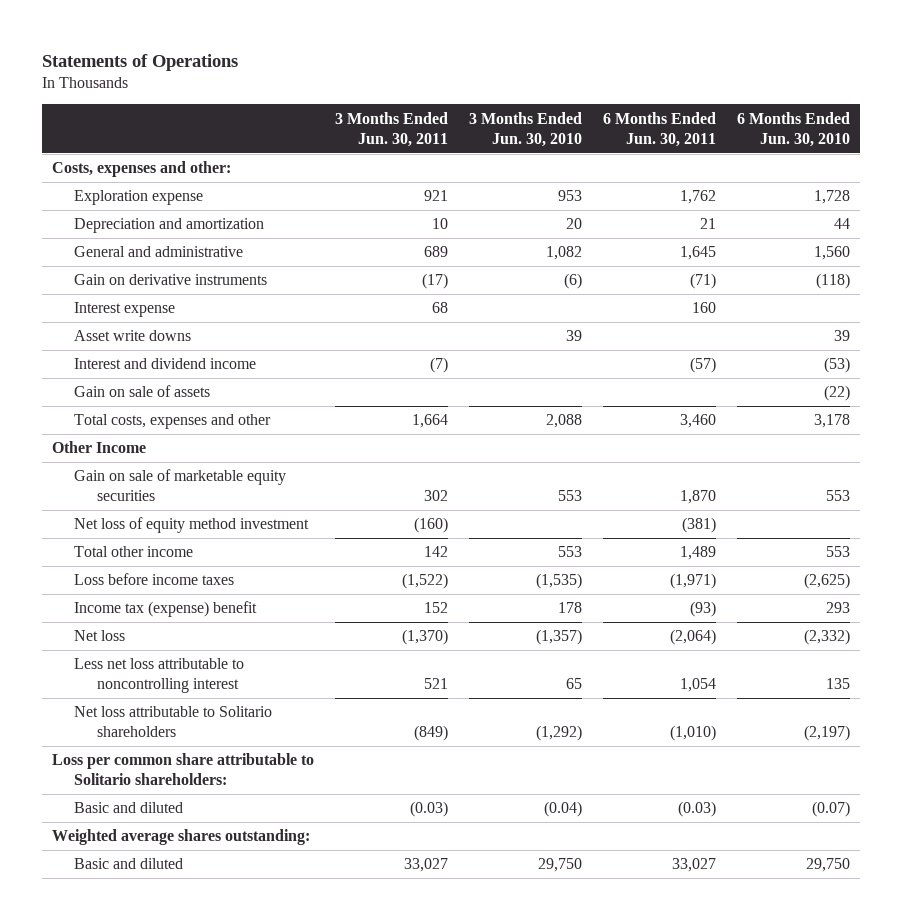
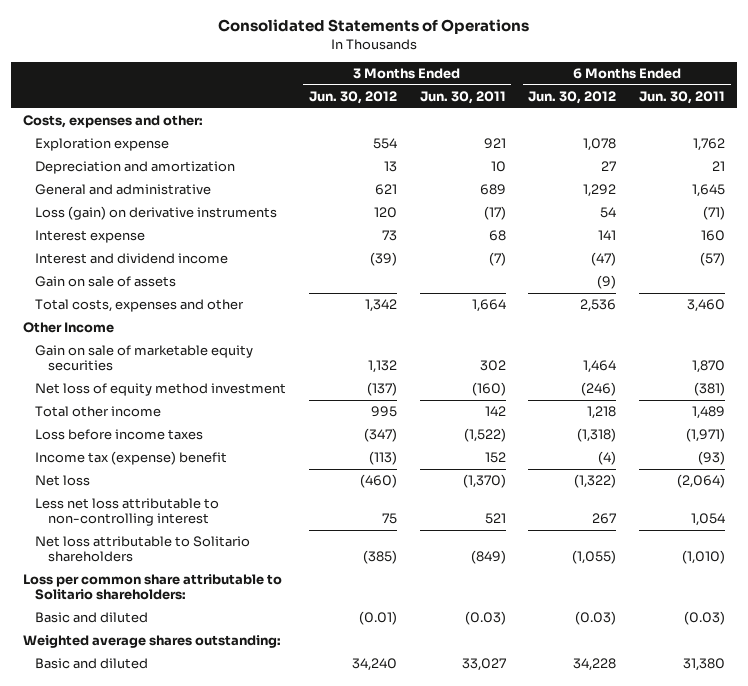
[41,53,238,71] Statements of Operations -> [217,19,529,35] Consolidated Statements of Operations
[468,111,582,147] 3 Months Ended Jun. 30, 2010 -> none
[736,111,850,147] 6 Months Ended Jun. 30, 2010 -> none
none -> [308,90,397,104] Jun. 30, 2012
none -> [528,90,617,104] Jun. 30, 2012
[74,274,268,286] Gain on derivative instruments -> [35,206,278,221] Loss (gain) on derivative instruments
[74,330,192,342] Asset write downs -> none
[74,658,245,694] Less net loss attributable to noncontrolling interest -> [35,498,220,527] Less net loss attributable to non-controlling interest
[671,858,716,873] 33,027 -> [683,658,726,672] 31,380

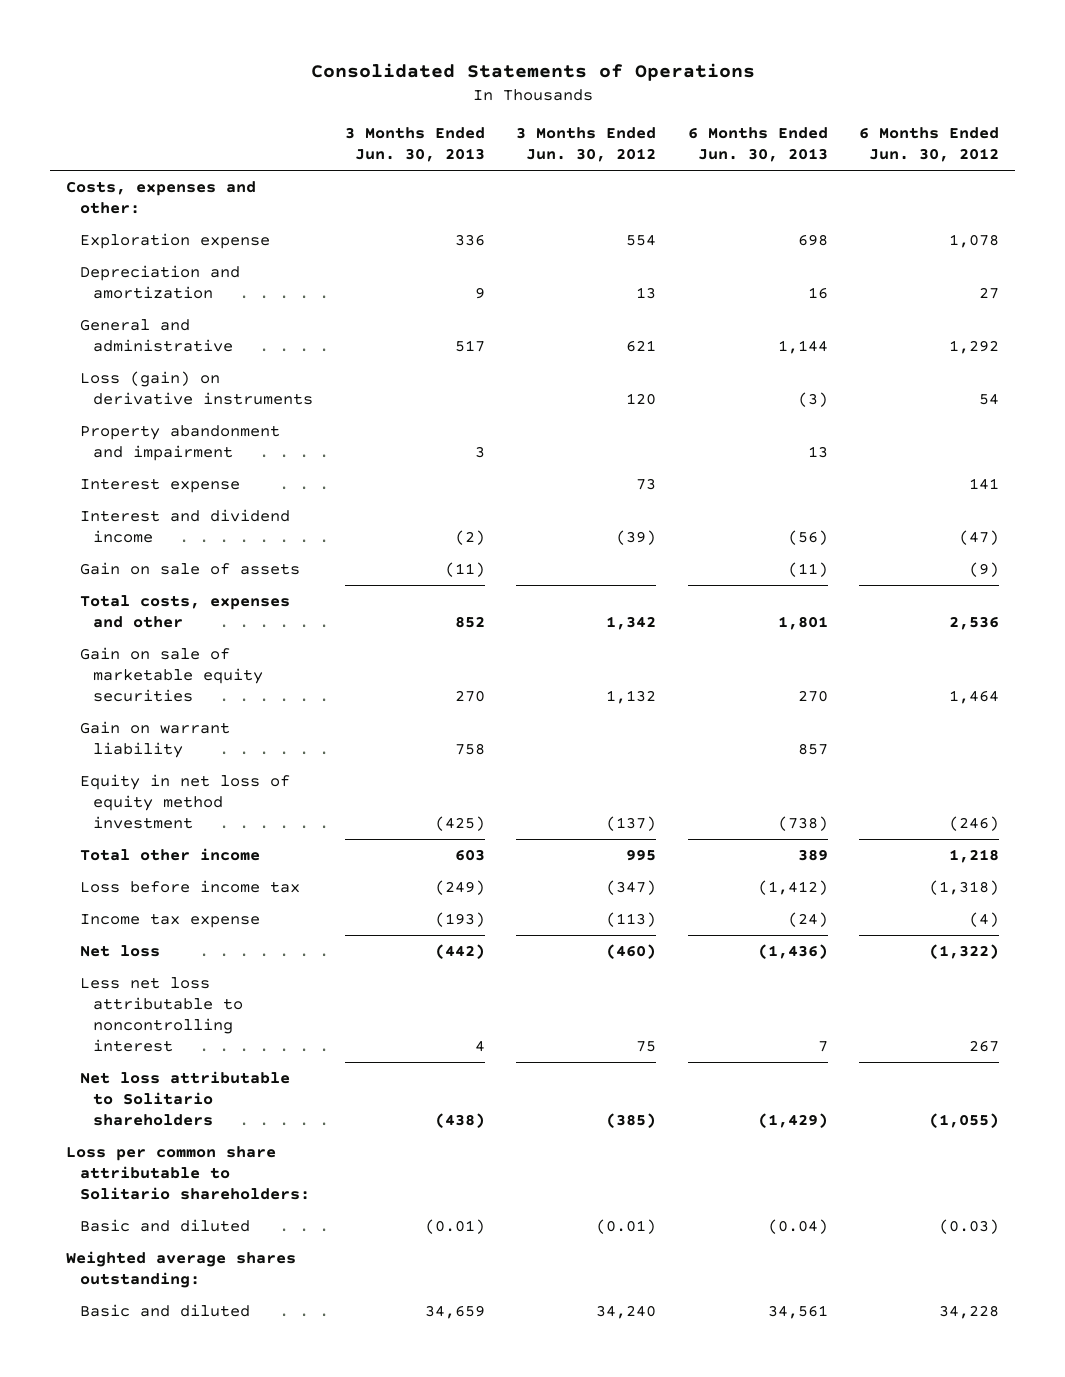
[419,90,506,104] Jun. 30, 2011 -> none
[639,90,726,104] Jun. 30, 2011 -> none
none -> [344,127,485,163] 3 Months Ended Jun. 30, 2013
none -> [687,127,828,163] 6 Months Ended Jun. 30, 2013
none -> [79,424,280,462] Property abandonment and impairment
[22,322,114,334] Other Income -> none
none -> [79,720,230,759] Gain on warrant liability
[35,383,287,397] Net loss of equity method investment -> [79,773,290,830] Equity in net loss of equity method investment
[35,429,204,441] Loss before income taxes -> [79,879,300,893] Loss before income tax
[35,451,228,466] Income tax (expense) benefit -> [79,912,260,928] Income tax expense
[35,498,220,527] Less net loss attributable to non-controlling interest -> [79,976,244,1053] Less net loss attributable to noncontrolling interest

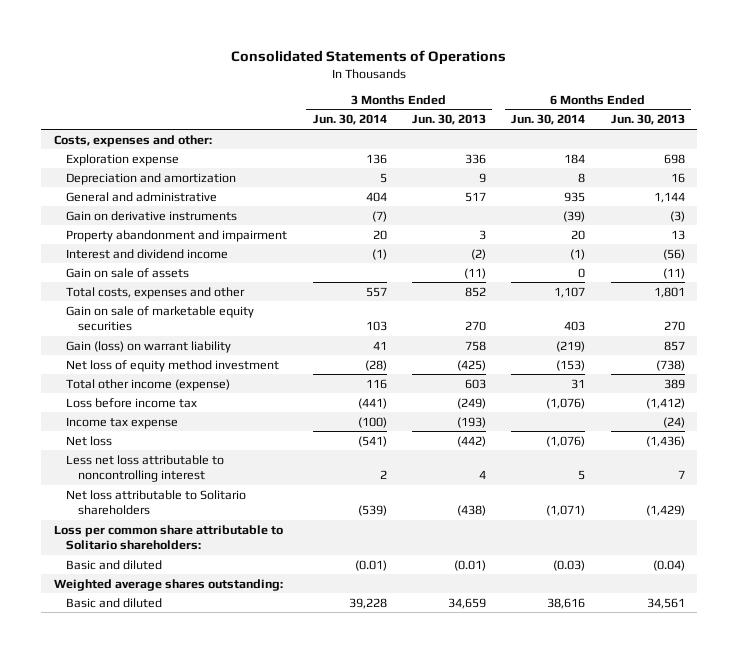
[516,127,657,163] 3 Months Ended Jun. 30, 2012 -> none
[859,127,1000,163] 6 Months Ended Jun. 30, 2012 -> none
none -> [312,114,387,126] Jun. 30, 2014
none -> [511,114,586,126] Jun. 30, 2014
[79,370,314,406] Loss (gain) on derivative instruments -> [66,210,238,221] Gain on derivative instruments
[79,477,240,493] Interest expense -> none
[79,720,230,759] Gain on warrant liability -> [66,340,232,353] Gain (loss) on warrant liability
[79,773,290,830] Equity in net loss of equity method investment -> [66,359,280,372] Net loss of equity method investment
[79,847,260,861] Total other income -> [66,378,231,391] Total other income (expense)

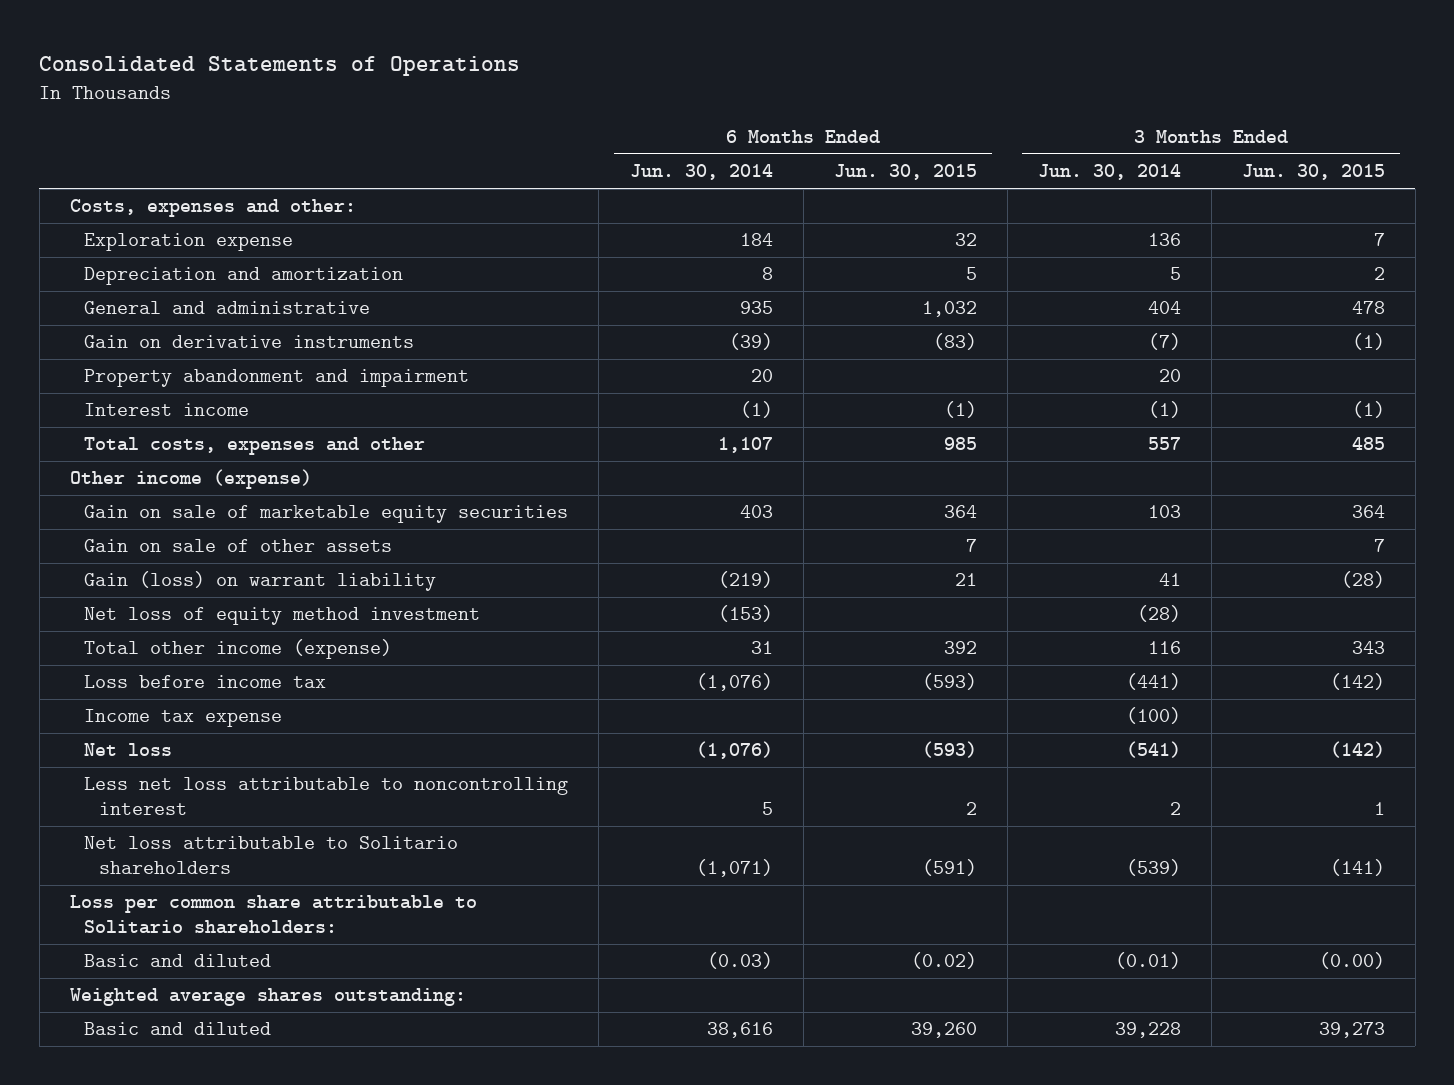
[411,114,486,126] Jun. 30, 2013 -> none
[610,114,685,126] Jun. 30, 2013 -> none
none -> [833,164,977,181] Jun. 30, 2015
none -> [1241,164,1385,181] Jun. 30, 2015
[66,267,190,278] Gain on sale of assets -> none
[66,248,229,259] Interest and dividend income -> [84,403,250,417] Interest income
none -> [69,469,312,490] Other income (expense)
none -> [84,539,393,553] Gain on sale of other assets

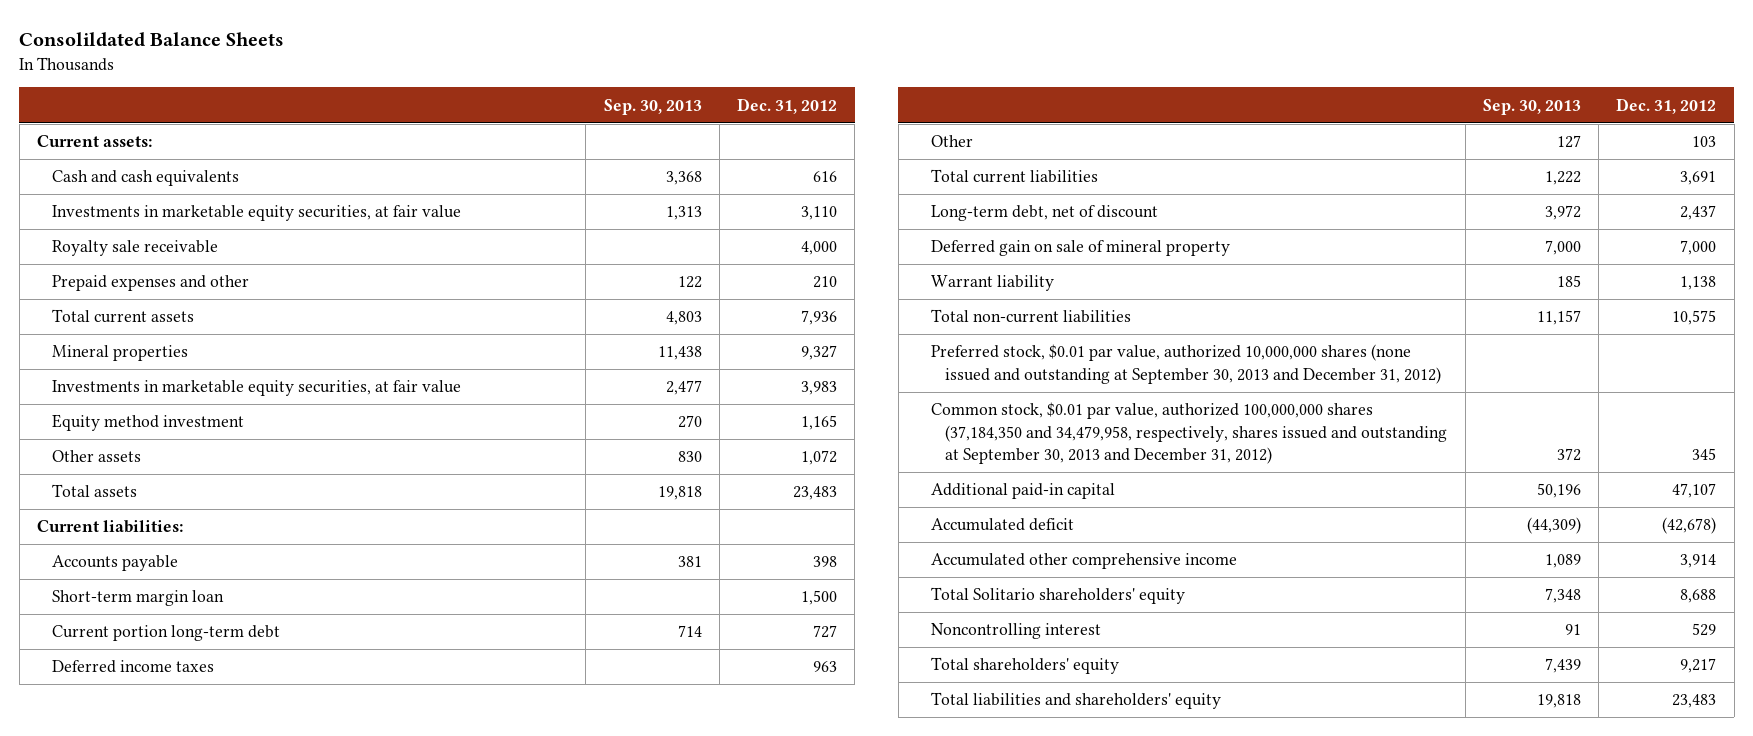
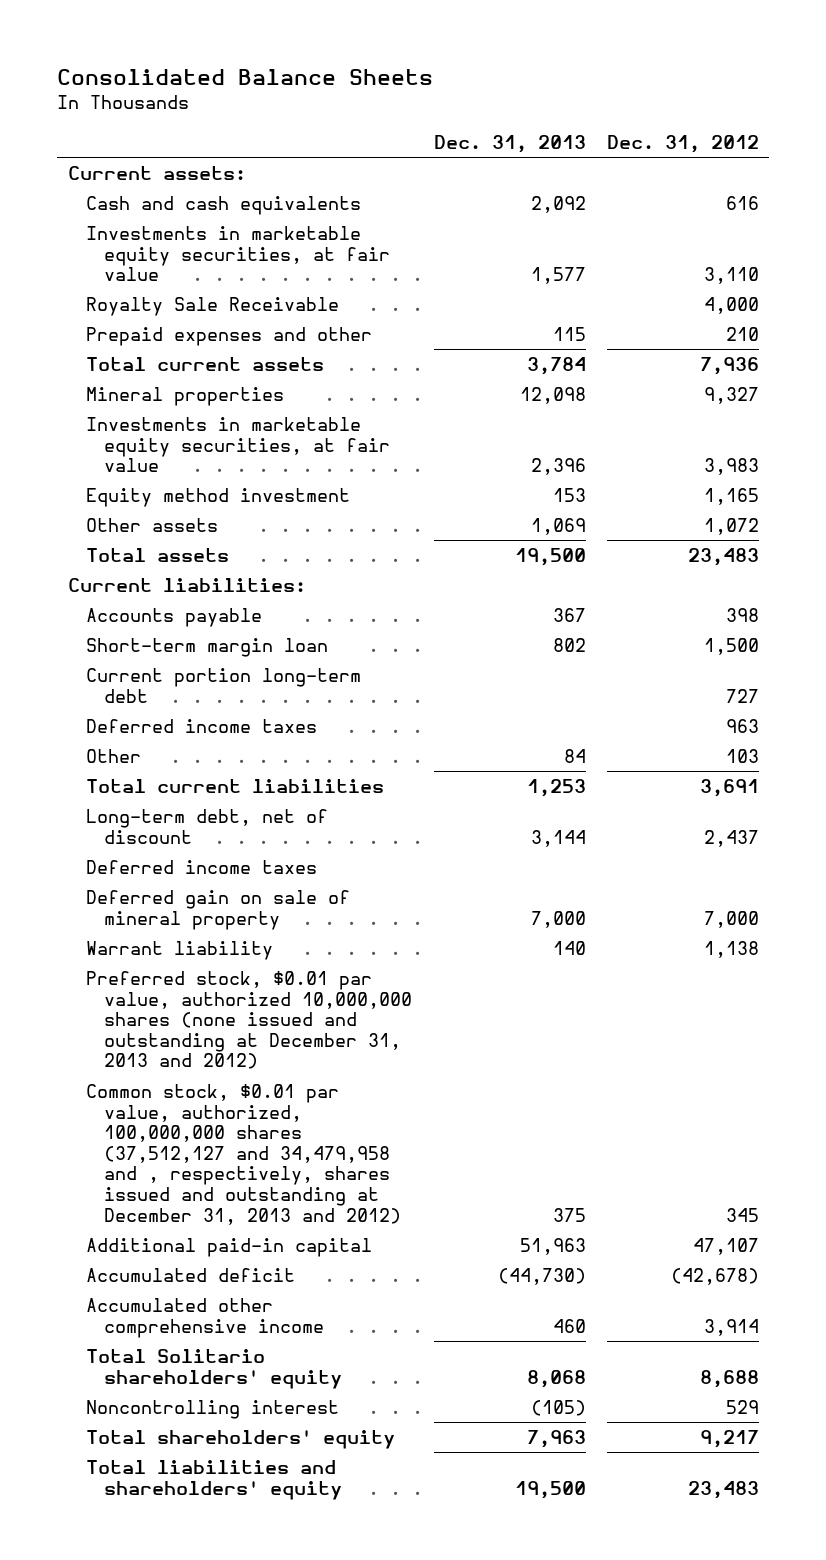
[19,32,285,48] Consolildated Balance Sheets -> [57,69,434,86] Consolidated Balance Sheets
[603,98,702,115] Sep. 30, 2013 -> none
none -> [433,135,586,154] Dec. 31, 2013
[51,240,218,257] Royalty sale receivable -> [86,296,340,316] Royalty Sale Receivable
none -> [86,859,318,874] Deferred income taxes
[930,309,1131,324] Total non-current liabilities -> none
[930,344,1442,384] Preferred stock, $0.01 par value, authorized 10,000,000 shares (none issued and outstanding at September 30, 2013 and December 31, 2012) -> [86,970,413,1070] Preferred stock, $0.01 par value, authorized 10,000,000 shares (none issued and outstanding at December 31, 2013 and 2012)
[930,402,1448,465] Common stock, $0.01 par value, authorized 100,000,000 shares (37,184,350 and 34,479,958, respectively, shares issued and outstanding at September 30, 2013 and December 31, 2012) -> [86,1083,402,1225] Common stock, $0.01 par value, authorized, 100,000,000 shares (37,512,127 and 34,479,958 and , respectively, shares issued and outstanding at December 31, 2013 and 2012)

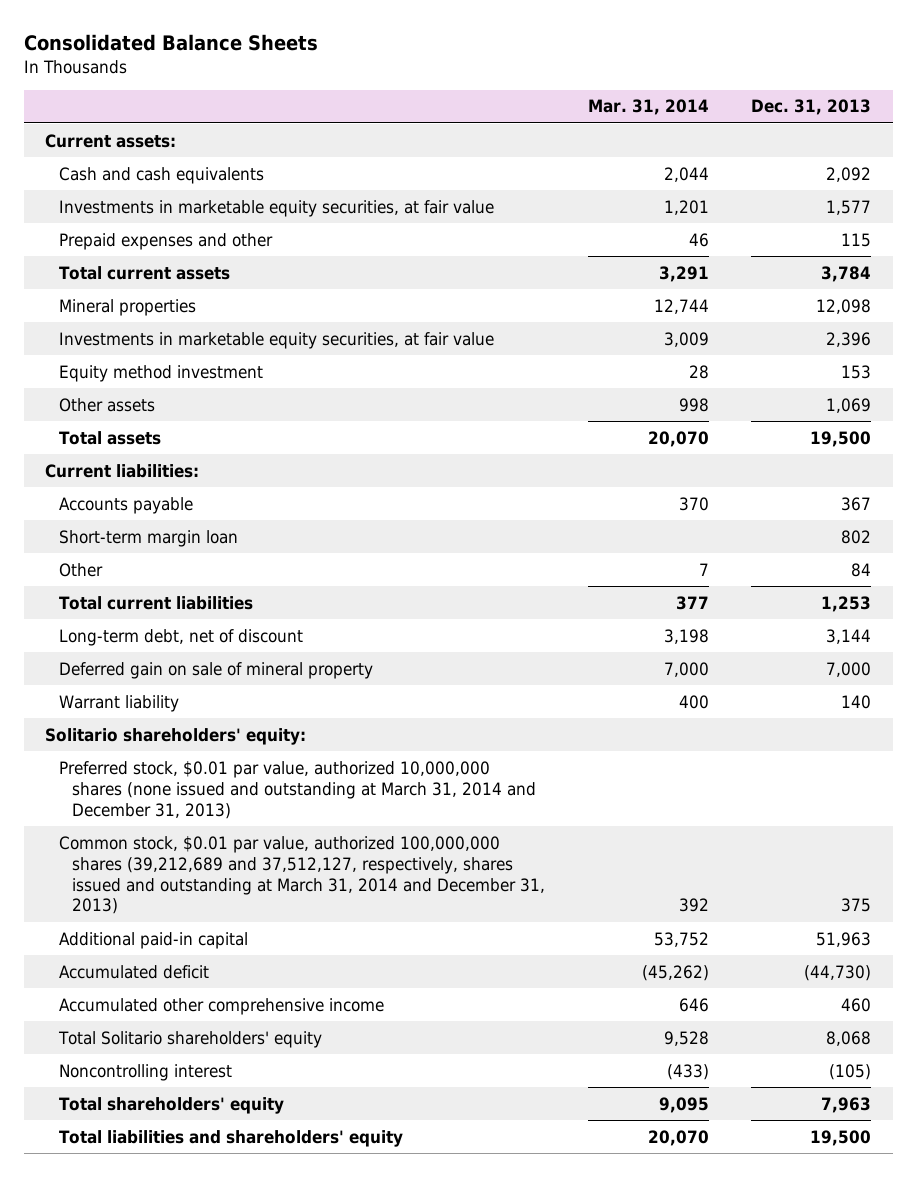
[606,135,759,154] Dec. 31, 2012 -> none
none -> [587,99,709,116] Mar. 31, 2014
[86,296,340,316] Royalty Sale Receivable -> none
[86,667,362,703] Current portion long-term debt -> none
[86,718,318,733] Deferred income taxes -> none
[86,859,318,874] Deferred income taxes -> none
none -> [45,727,307,745] Solitario shareholders' equity:
[86,970,413,1070] Preferred stock, $0.01 par value, authorized 10,000,000 shares (none issued and outstanding at December 31, 2013 and 2012) -> [58,760,537,819] Preferred stock, $0.01 par value, authorized 10,000,000 shares (none issued and outstanding at March 31, 2014 and December 31, 2013)
[86,1083,402,1225] Common stock, $0.01 par value, authorized, 100,000,000 shares (37,512,127 and 34,479,958 and , respectively, shares issued and outstanding at December 31, 2013 and 2012) -> [58,835,546,915] Common stock, $0.01 par value, authorized 100,000,000 shares (39,212,689 and 37,512,127, respectively, shares issued and outstanding at March 31, 2014 and December 31, 2013)

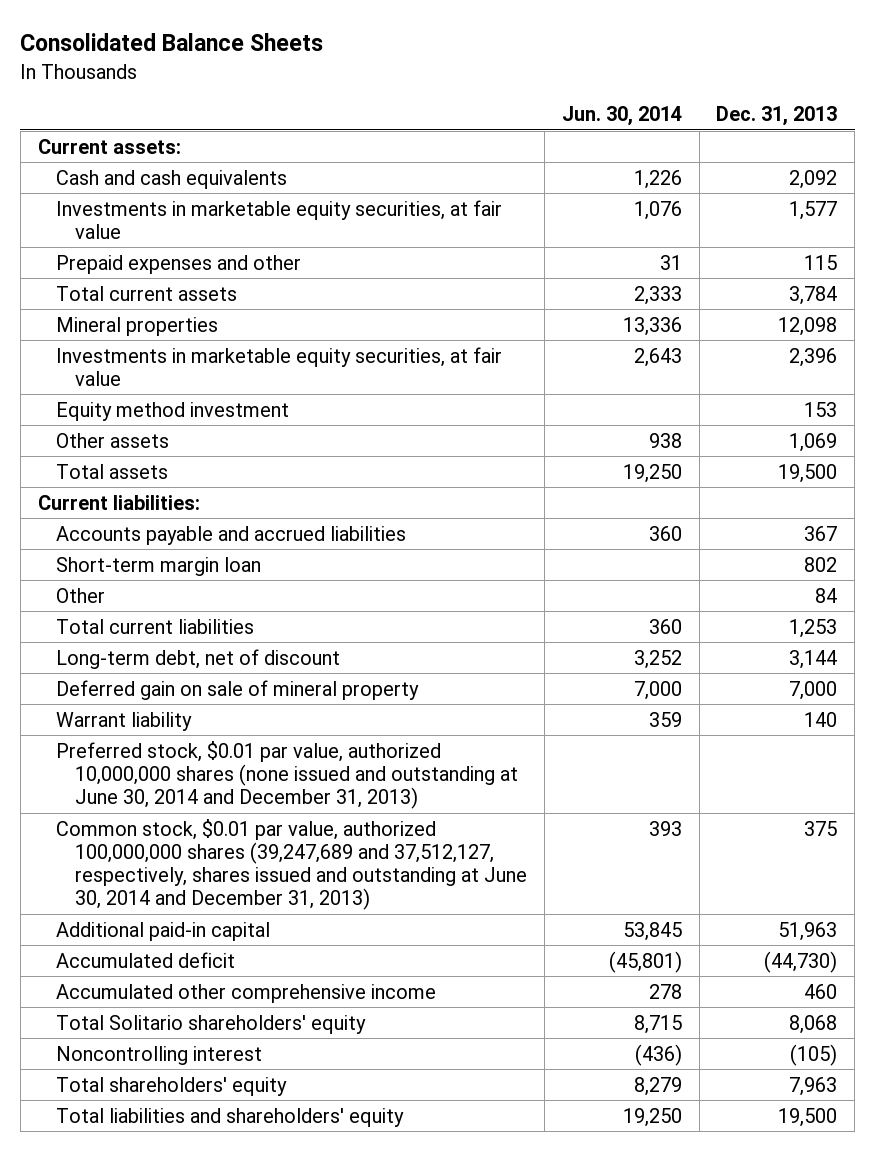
[587,99,709,116] Mar. 31, 2014 -> none
none -> [561,106,682,127] Jun. 30, 2014
[58,496,193,514] Accounts payable -> [56,525,407,545] Accounts payable and accrued liabilities
[45,727,307,745] Solitario shareholders' equity: -> none
[58,760,537,819] Preferred stock, $0.01 par value, authorized 10,000,000 shares (none issued and outstanding at March 31, 2014 and December 31, 2013) -> [56,740,518,810] Preferred stock, $0.01 par value, authorized 10,000,000 shares (none issued and outstanding at June 30, 2014 and December 31, 2013)
[58,835,546,915] Common stock, $0.01 par value, authorized 100,000,000 shares (39,212,689 and 37,512,127, respectively, shares issued and outstanding at March 31, 2014 and December 31, 2013) -> [56,818,527,911] Common stock, $0.01 par value, authorized 100,000,000 shares (39,247,689 and 37,512,127, respectively, shares issued and outstanding at June 30, 2014 and December 31, 2013)

